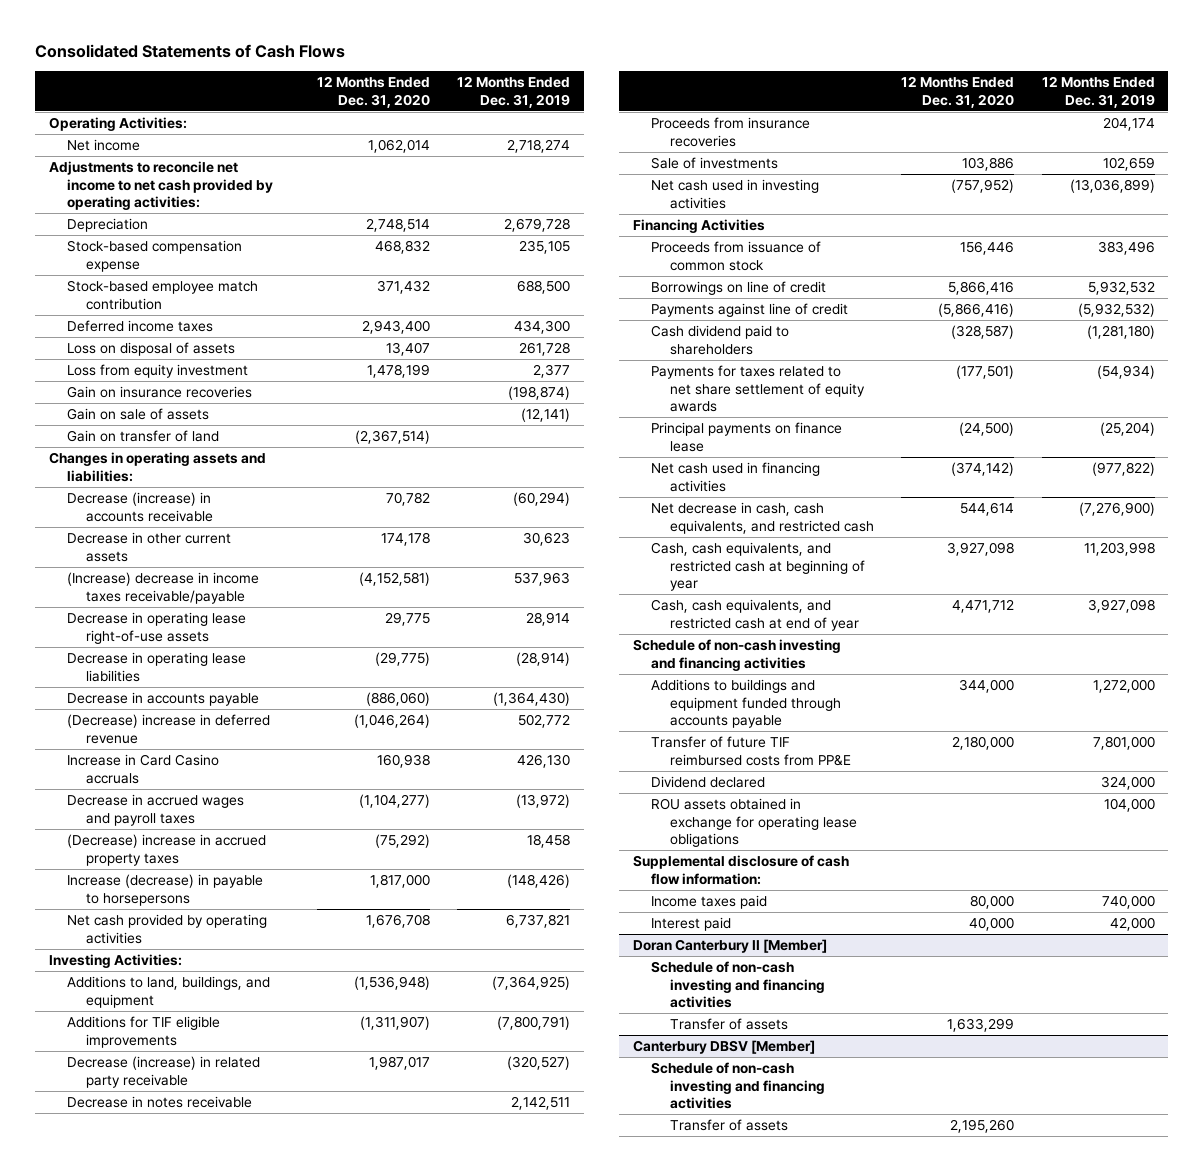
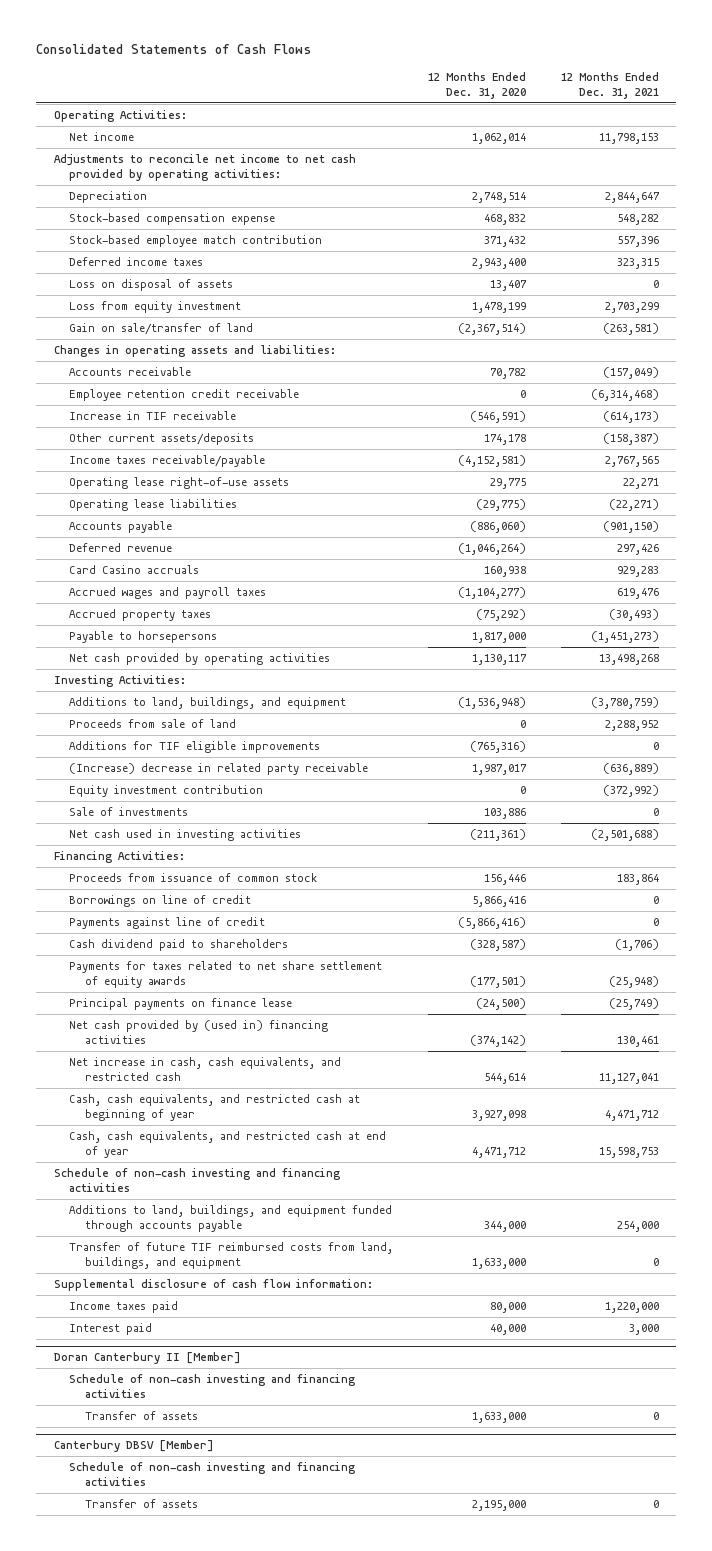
[457,76,571,108] 12 Months Ended Dec. 31, 2019 -> none
none -> [560,71,659,99] 12 Months Ended Dec. 31, 2021
[67,386,253,399] Gain on insurance recoveries -> none
[67,408,210,421] Gain on sale of assets -> none
[67,430,220,443] Gain on transfer of land -> [69,323,254,336] Gain on sale/transfer of land
[67,492,213,522] Decrease (increase) in accounts receivable -> [69,367,192,377] Accounts receivable
none -> [69,389,300,402] Employee retention credit receivable
none -> [69,411,237,421] Increase in TIF receivable
[67,532,232,562] Decrease in other current assets -> [69,433,255,446] Other current assets/deposits
[67,572,260,604] (Increase) decrease in income taxes receivable/payable -> [69,455,266,468] Income taxes receivable/payable
[67,612,247,644] Decrease in operating lease right-of-use assets -> [69,477,290,490] Operating lease right-of-use assets
[67,652,247,682] Decrease in operating lease liabilities -> [69,499,238,512] Operating lease liabilities
[67,692,260,707] Decrease in accounts payable -> [69,521,173,534] Accounts payable
[67,714,271,744] (Decrease) increase in deferred revenue -> [69,543,173,553] Deferred revenue
[67,754,220,784] Increase in Card Casino accruals -> [69,565,200,575] Card Casino accruals
[67,794,245,826] Decrease in accrued wages and payroll taxes -> [69,587,267,600] Accrued wages and payroll taxes
[67,834,267,866] (Decrease) increase in accrued property taxes -> [69,609,212,622] Accrued property taxes
[67,874,264,906] Increase (decrease) in payable to horsepersons -> [69,631,218,644] Payable to horsepersons
[365,914,430,929] 1,676,708 -> [471,654,527,666] 1,130,117
[67,1096,253,1109] Decrease in notes receivable -> none
[651,117,811,147] Proceeds from insurance recoveries -> none
none -> [69,719,237,729] Proceeds from sale of land
[359,1016,430,1031] (1,311,907) -> [469,741,526,754] (765,316)
[67,1056,261,1088] Decrease (increase) in related party receivable -> [69,763,369,776] (Increase) decrease in related party receivable
none -> [69,785,264,798] Equity investment contribution
[951,179,1015,194] (757,952) -> [469,829,526,842] (211,361)
[632,219,765,234] Financing Activities -> [53,851,185,864] Financing Activities:
[651,462,821,492] Net cash used in financing activities -> [69,1020,329,1044] Net cash provided by (used in) financing activities
[651,502,875,534] Net decrease in cash, cash equivalents, and restricted cash -> [69,1057,342,1081] Net increase in cash, cash equivalents, and restricted cash
[651,776,766,789] Dividend declared -> none
[651,798,858,848] ROU assets obtained in exchange for operating lease obligations -> none
[651,679,842,729] Additions to buildings and equipment funded through accounts payable -> [69,1205,393,1232] Additions to land, buildings, and equipment funded through accounts payable
[651,736,852,766] Transfer of future TIF reimbursed costs from PP&E -> [69,1242,394,1269] Transfer of future TIF reimbursed costs from land, buildings, and equipment
[952,736,1015,751] 2,180,000 -> [471,1257,526,1269] 1,633,000
[947,1018,1015,1033] 1,633,299 -> [471,1412,526,1424] 1,633,000
[950,1119,1015,1134] 2,195,260 -> [471,1500,526,1512] 2,195,000

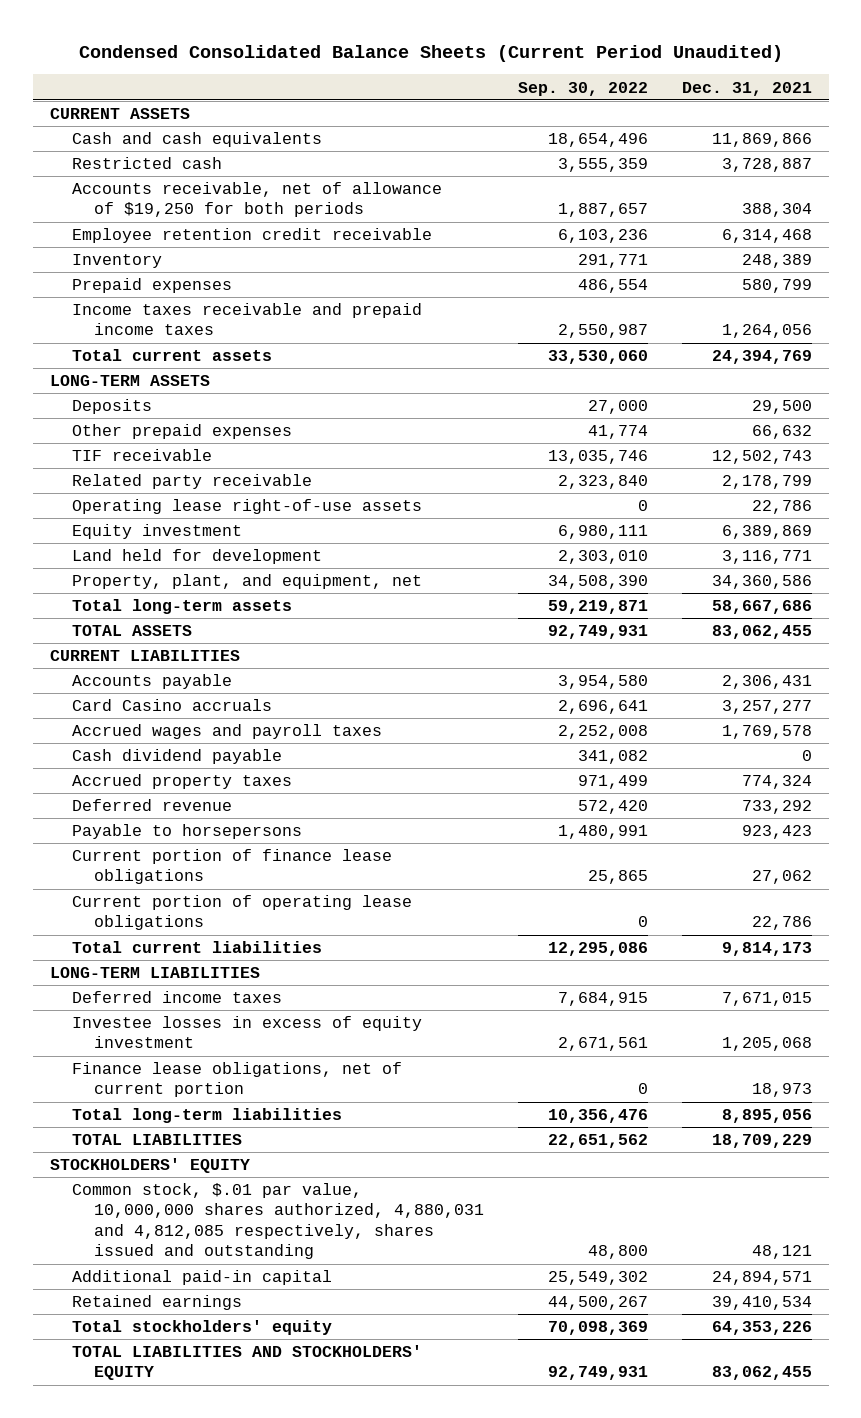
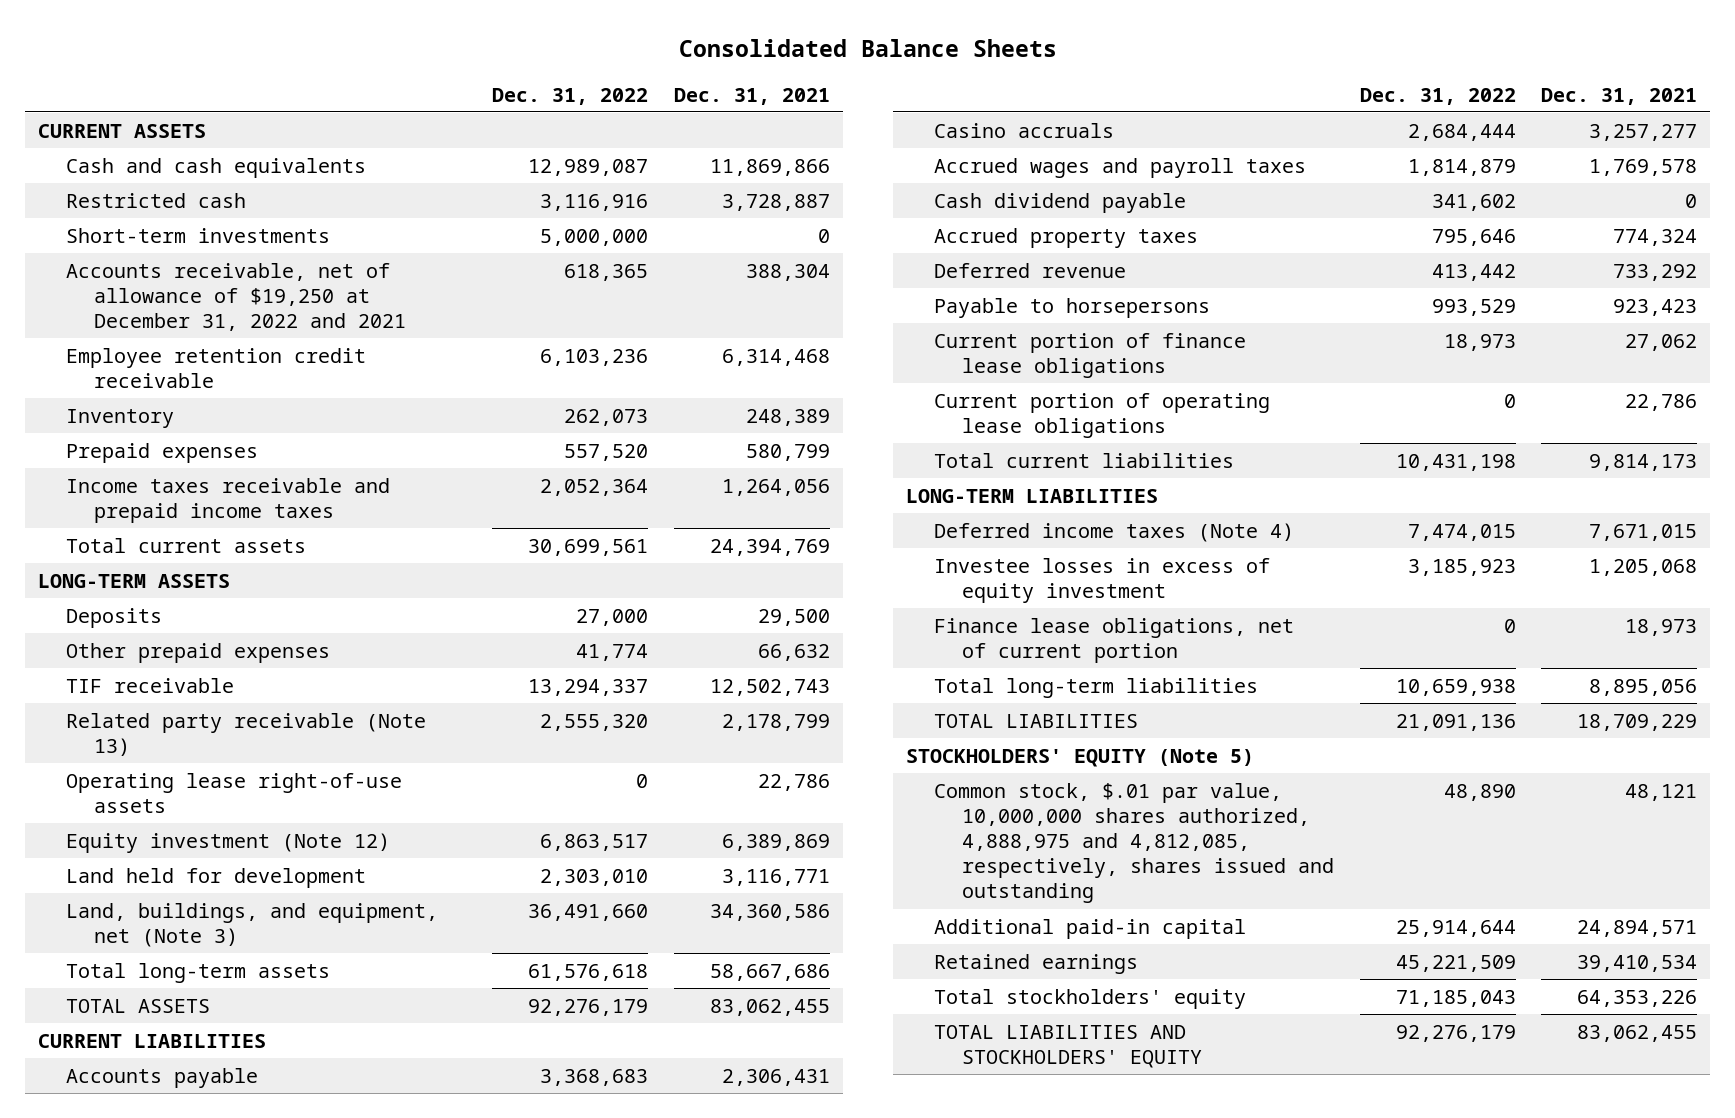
[78,45,783,63] Condensed Consolidated Balance Sheets (Current Period Unaudited) -> [678,38,1057,57] Consolidated Balance Sheets
[517,81,648,96] Sep. 30, 2022 -> none
none -> [491,87,648,105] Dec. 31, 2022
none -> [66,227,331,243] Short-term investments
[71,182,442,218] Accounts receivable, net of allowance of $19,250 for both periods -> [66,262,407,331] Accounts receivable, net of allowance of $19,250 at December 31, 2022 and 2021
[71,474,312,490] Related party receivable -> [66,712,427,756] Related party receivable (Note 13)
[71,524,242,540] Equity investment -> [66,832,391,853] Equity investment (Note 12)
[71,574,422,590] Property, plant, and equipment, net -> [66,902,439,947] Land, buildings, and equipment, net (Note 3)
[71,699,272,712] Card Casino accruals -> [933,122,1114,138] Casino accruals
[71,991,282,1004] Deferred income taxes -> [933,522,1294,542] Deferred income taxes (Note 4)
[49,1158,250,1174] STOCKHOLDERS' EQUITY -> [905,748,1254,767] STOCKHOLDERS' EQUITY (Note 5)
[71,1183,484,1260] Common stock, $.01 par value, 10,000,000 shares authorized, 4,880,031 and 4,812,085 respectively, shares issued and outstanding -> [933,782,1334,904] Common stock, $.01 par value, 10,000,000 shares authorized, 4,888,975 and 4,812,085, respectively, shares issued and outstanding

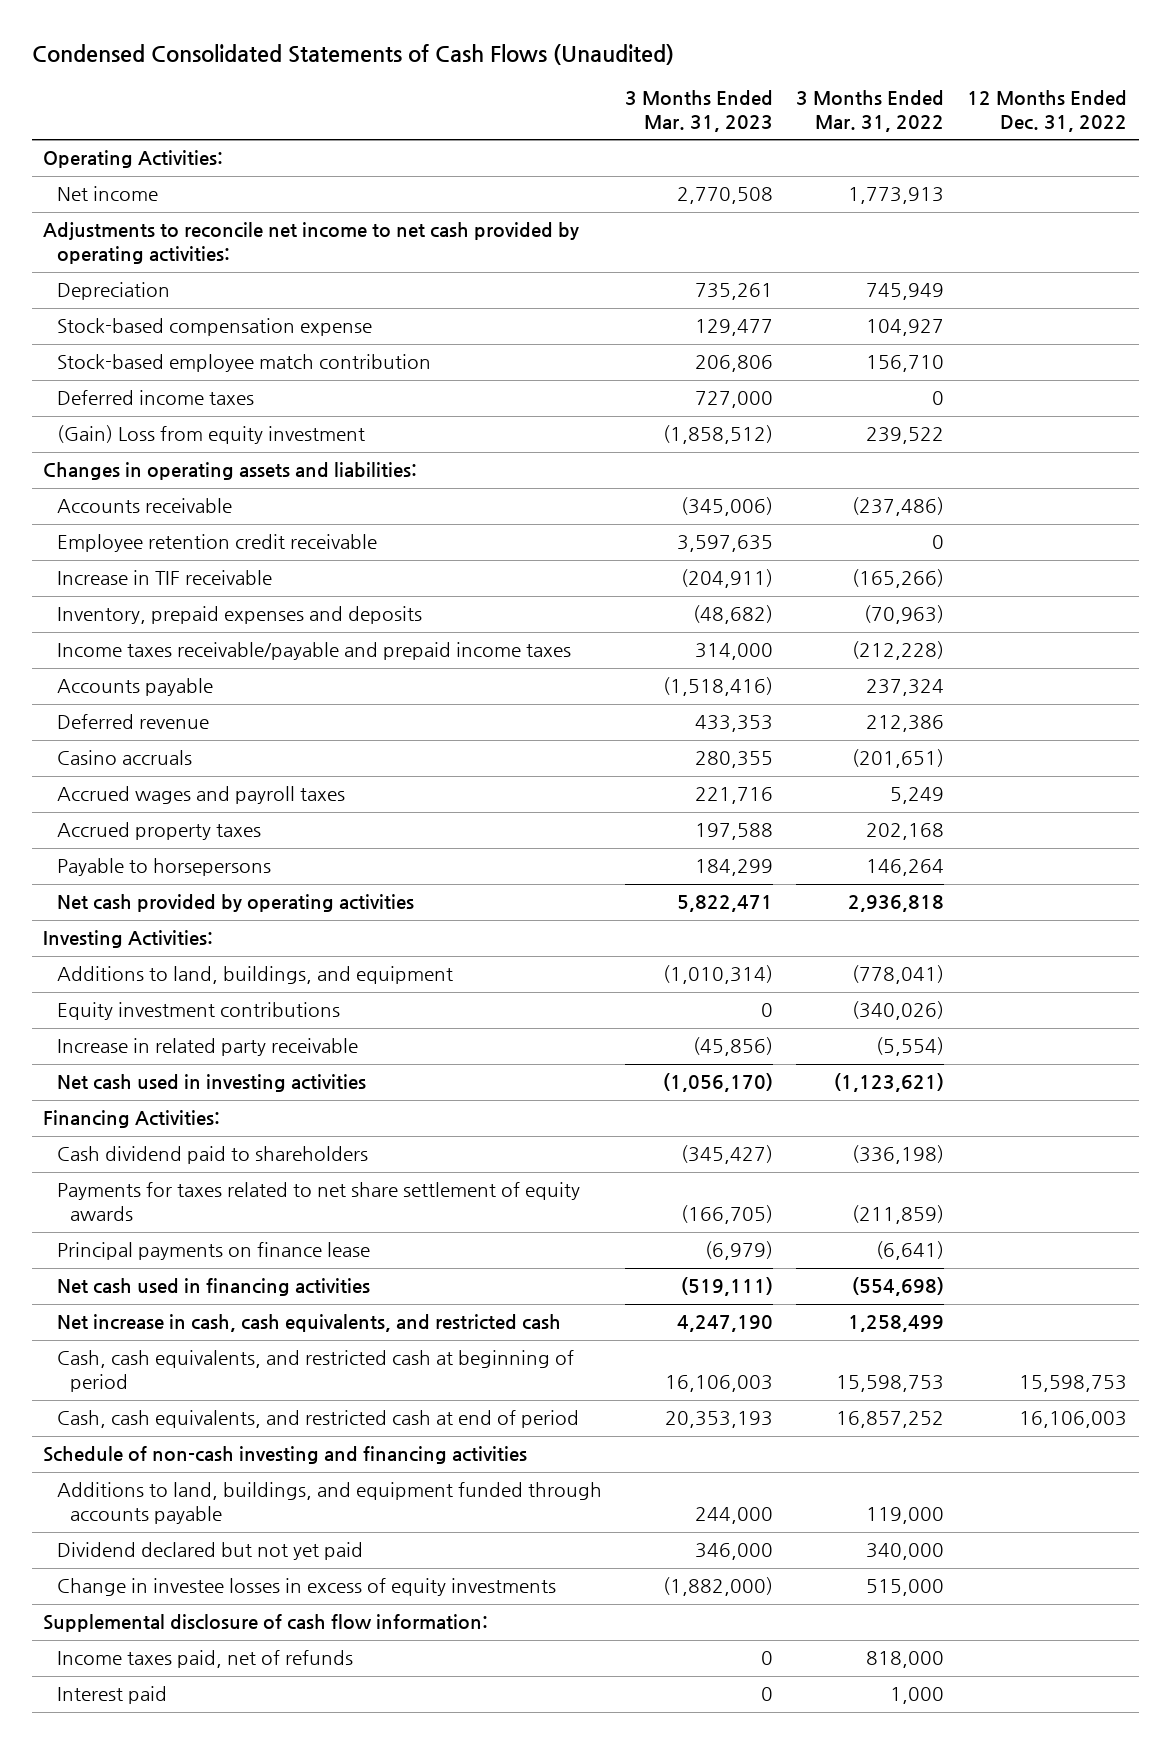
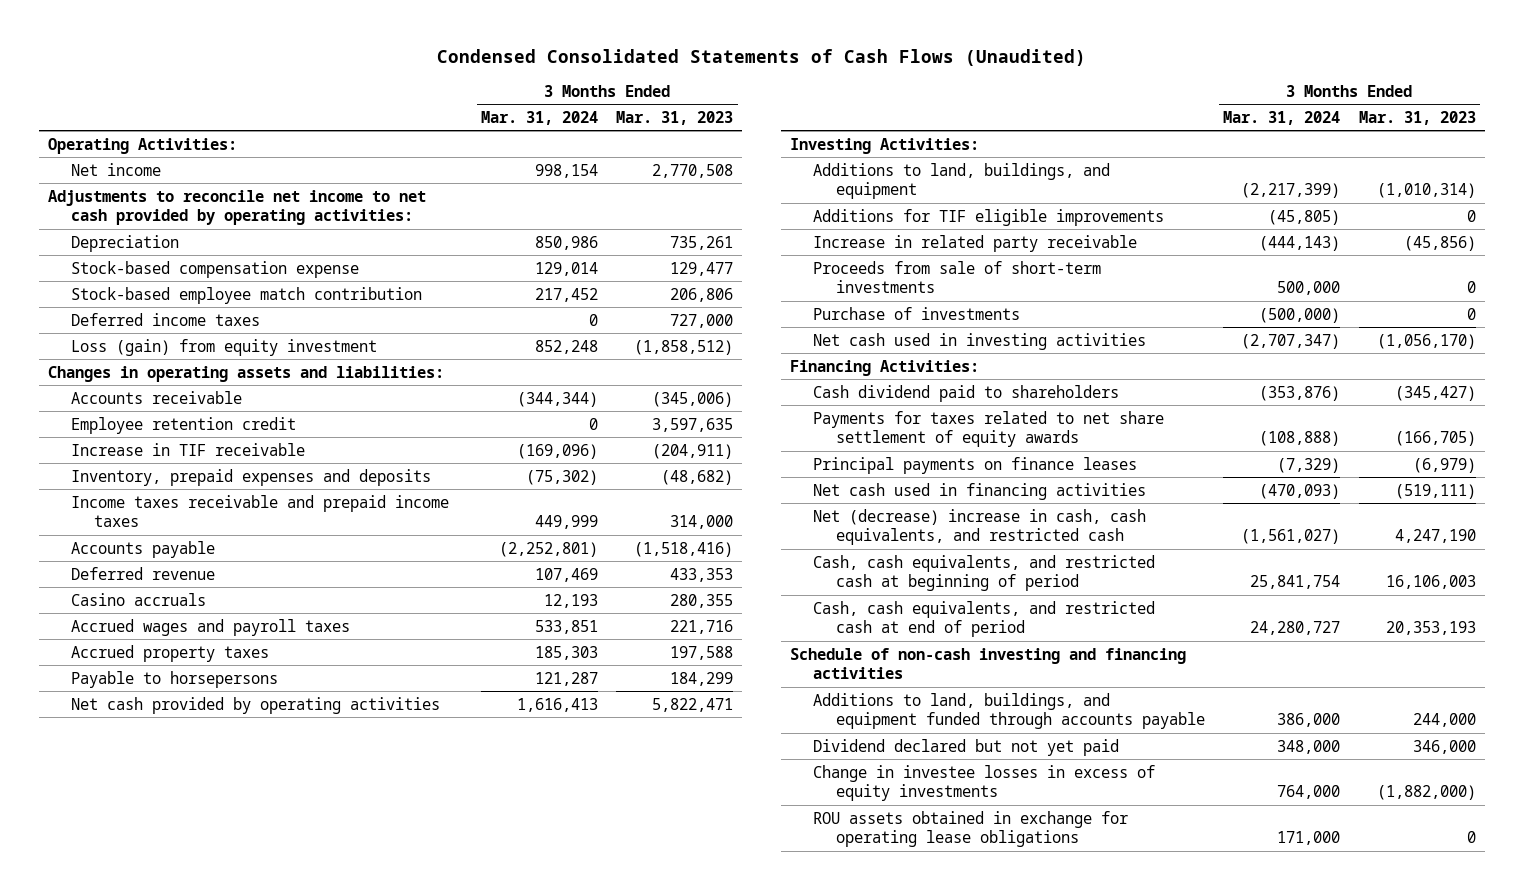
[796,90,945,132] 3 Months Ended Mar. 31, 2022 -> none
[967,90,1128,132] 12 Months Ended Dec. 31, 2022 -> none
none -> [481,110,599,125] Mar. 31, 2024
[56,425,365,445] (Gain) Loss from equity investment -> [70,338,377,356] Loss (gain) from equity investment
[56,534,377,553] Employee retention credit receivable -> [70,416,296,434] Employee retention credit
[56,642,571,661] Income taxes receivable/payable and prepaid income taxes -> [70,494,449,528] Income taxes receivable and prepaid income taxes
[56,1002,340,1021] Equity investment contributions -> none
none -> [813,208,1165,226] Additions for TIF eligible improvements
none -> [813,260,1102,294] Proceeds from sale of short-term investments
none -> [813,306,1021,320] Purchase of investments
[56,1242,370,1261] Principal payments on finance lease -> [813,456,1138,474] Principal payments on finance leases
[56,1314,561,1333] Net increase in cash, cash equivalents, and restricted cash -> [813,508,1147,546] Net (decrease) increase in cash, cash equivalents, and restricted cash
[43,1614,489,1633] Supplemental disclosure of cash flow information: -> none
[56,1650,353,1669] Income taxes paid, net of refunds -> none
[56,1686,167,1705] Interest paid -> none
none -> [813,810,1129,848] ROU assets obtained in exchange for operating lease obligations

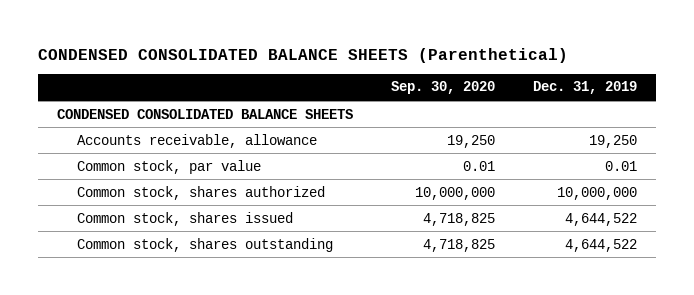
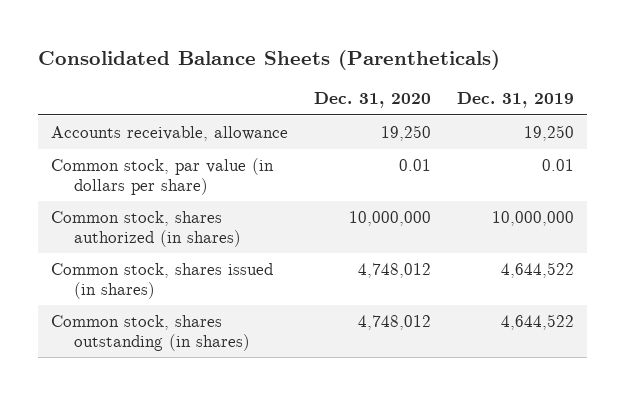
[38,47,569,63] CONDENSED CONSOLIDATED BALANCE SHEETS (Parenthetical) -> [38,49,501,70] Consolidated Balance Sheets (Parentheticals)
[391,81,496,95] Sep. 30, 2020 -> none
none -> [314,92,432,109] Dec. 31, 2020
[57,108,354,119] CONDENSED CONSOLIDATED BALANCE SHEETS -> none
[77,159,262,174] Common stock, par value -> [51,158,275,196] Common stock, par value (in dollars per share)
[77,185,326,200] Common stock, shares authorized -> [51,211,242,248] Common stock, shares authorized (in shares)
[77,211,294,226] Common stock, shares issued -> [51,263,274,300] Common stock, shares issued (in shares)
[77,237,334,252] Common stock, shares outstanding -> [51,315,251,352] Common stock, shares outstanding (in shares)

